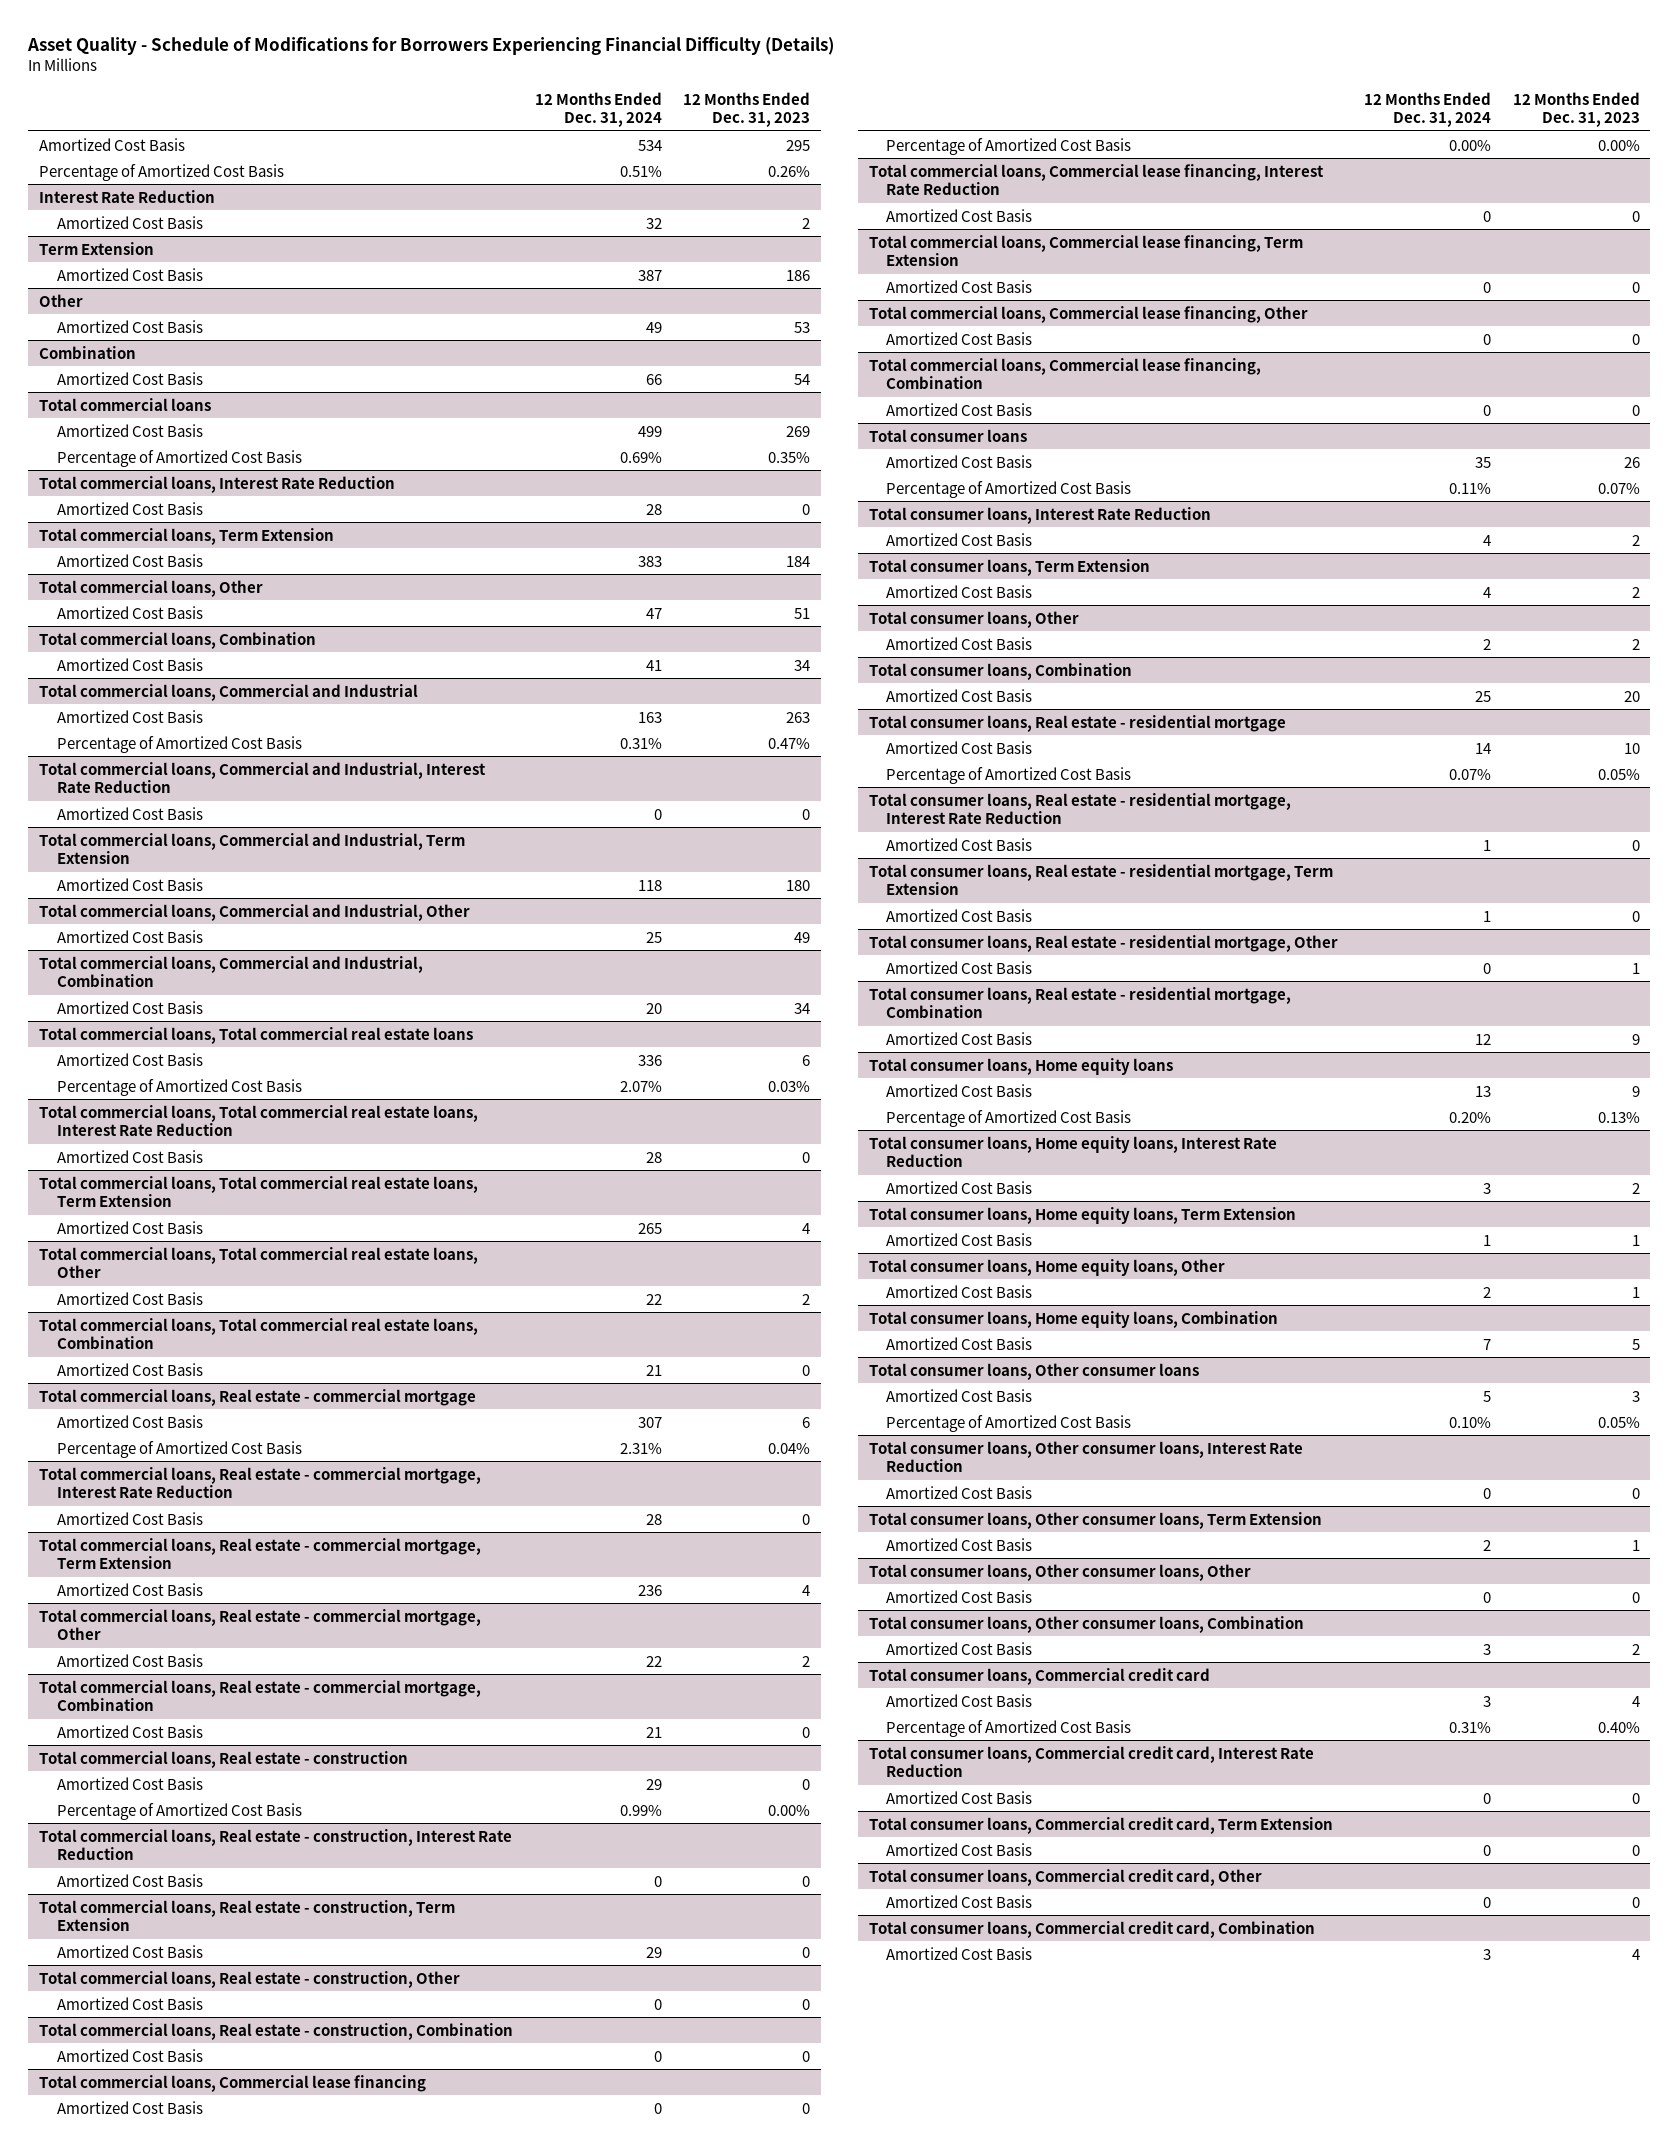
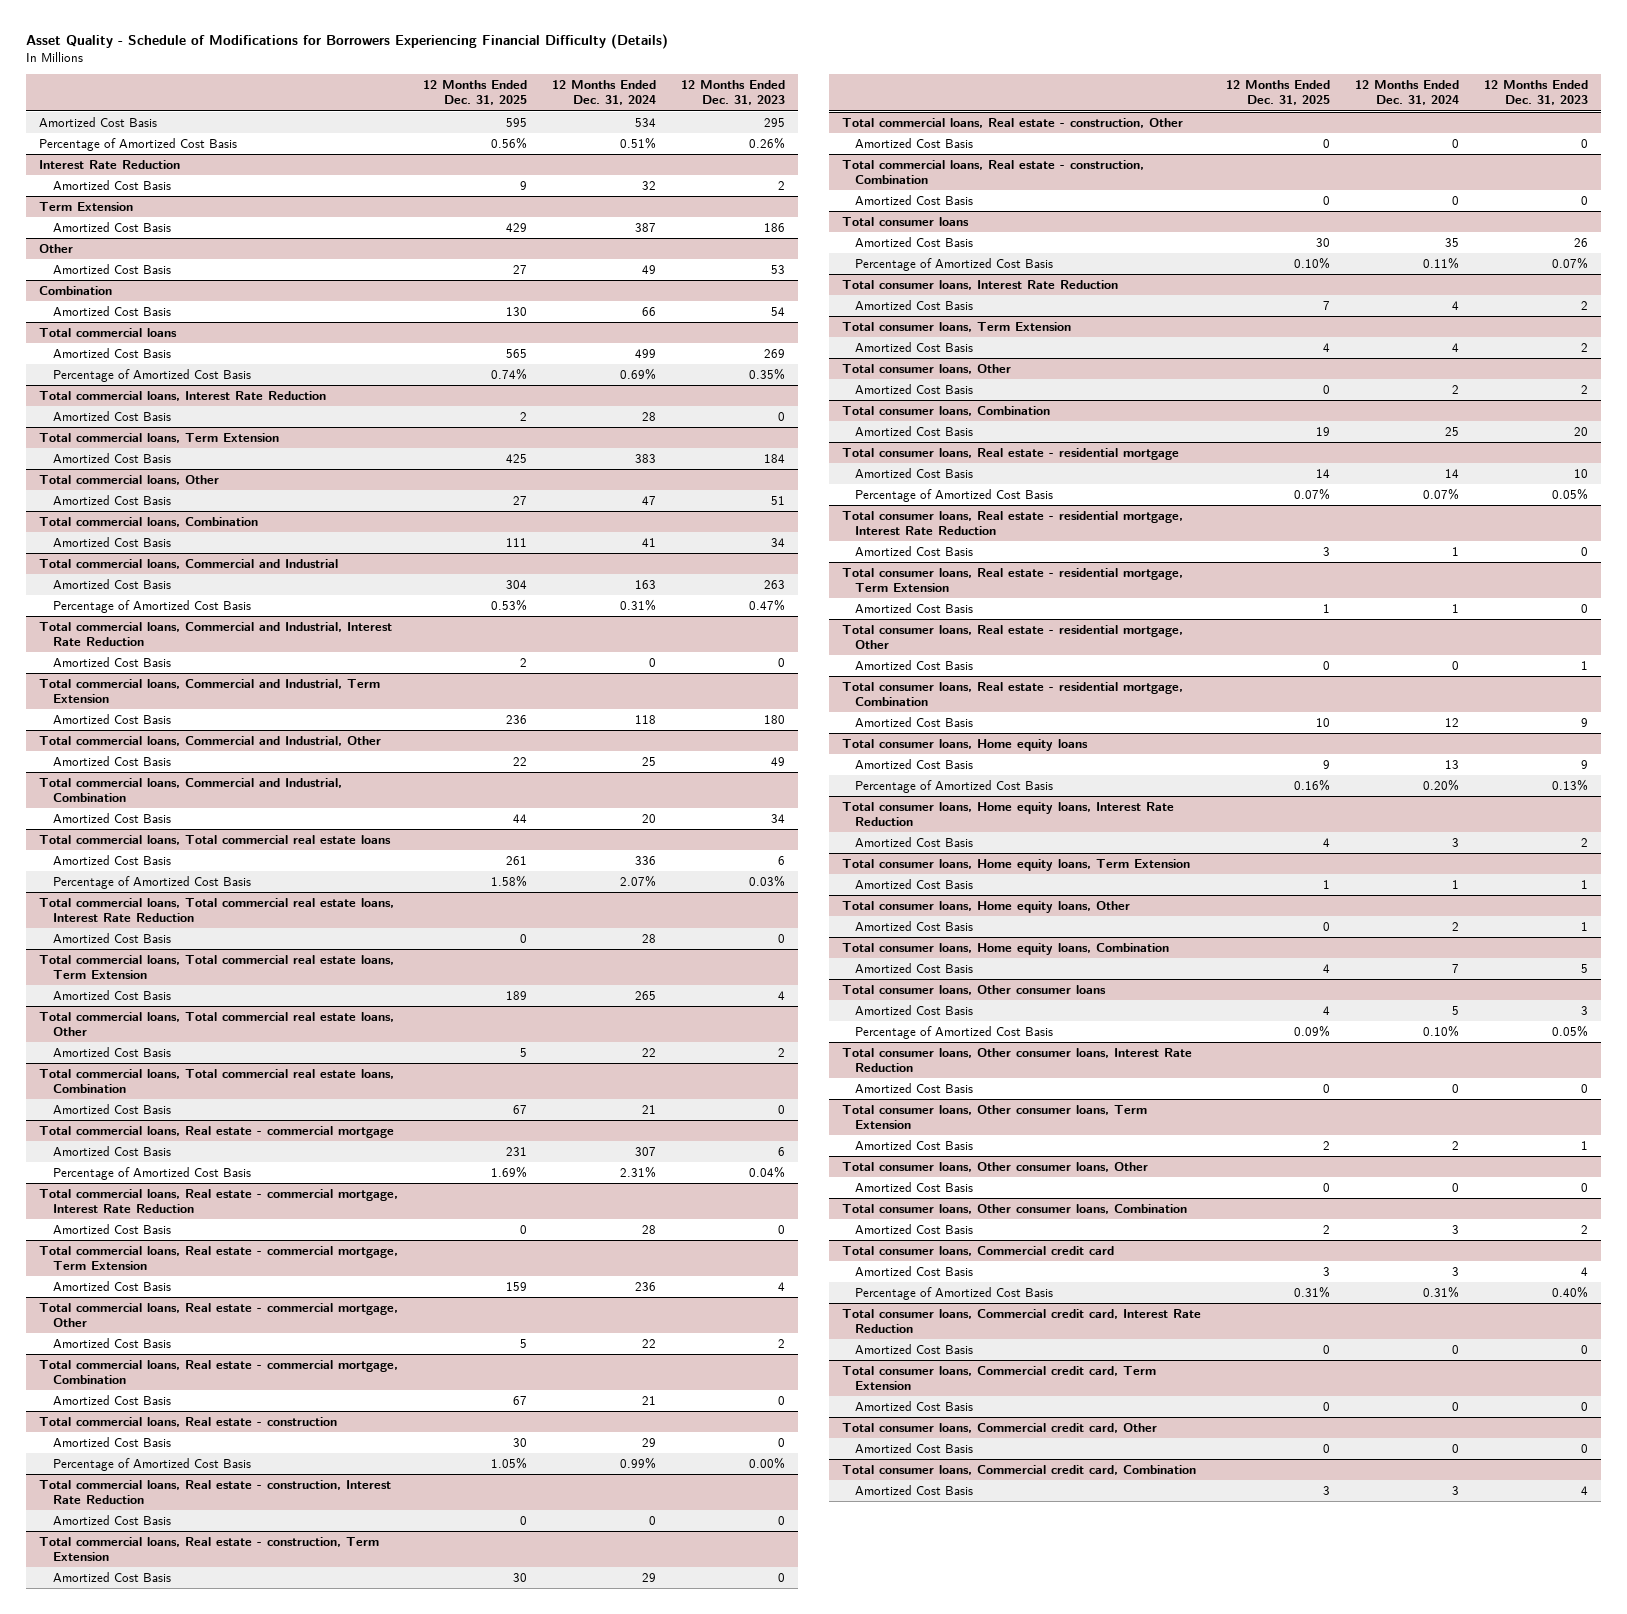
none -> [422,80,527,106] 12 Months Ended Dec. 31, 2025
[39,2074,427,2092] Total commercial loans, Commercial lease financing -> none
[56,2100,203,2114] Amortized Cost Basis -> none
[886,137,1132,155] Percentage of Amortized Cost Basis -> none
[868,163,1324,195] Total commercial loans, Commercial lease financing, Interest Rate Reduction -> none
[886,208,1033,222] Amortized Cost Basis -> none
[868,234,1303,266] Total commercial loans, Commercial lease financing, Term Extension -> none
[886,279,1033,293] Amortized Cost Basis -> none
[868,305,1308,323] Total commercial loans, Commercial lease financing, Other -> none
[886,331,1033,345] Amortized Cost Basis -> none
[868,357,1261,389] Total commercial loans, Commercial lease financing, Combination -> none
[886,402,1033,416] Amortized Cost Basis -> none

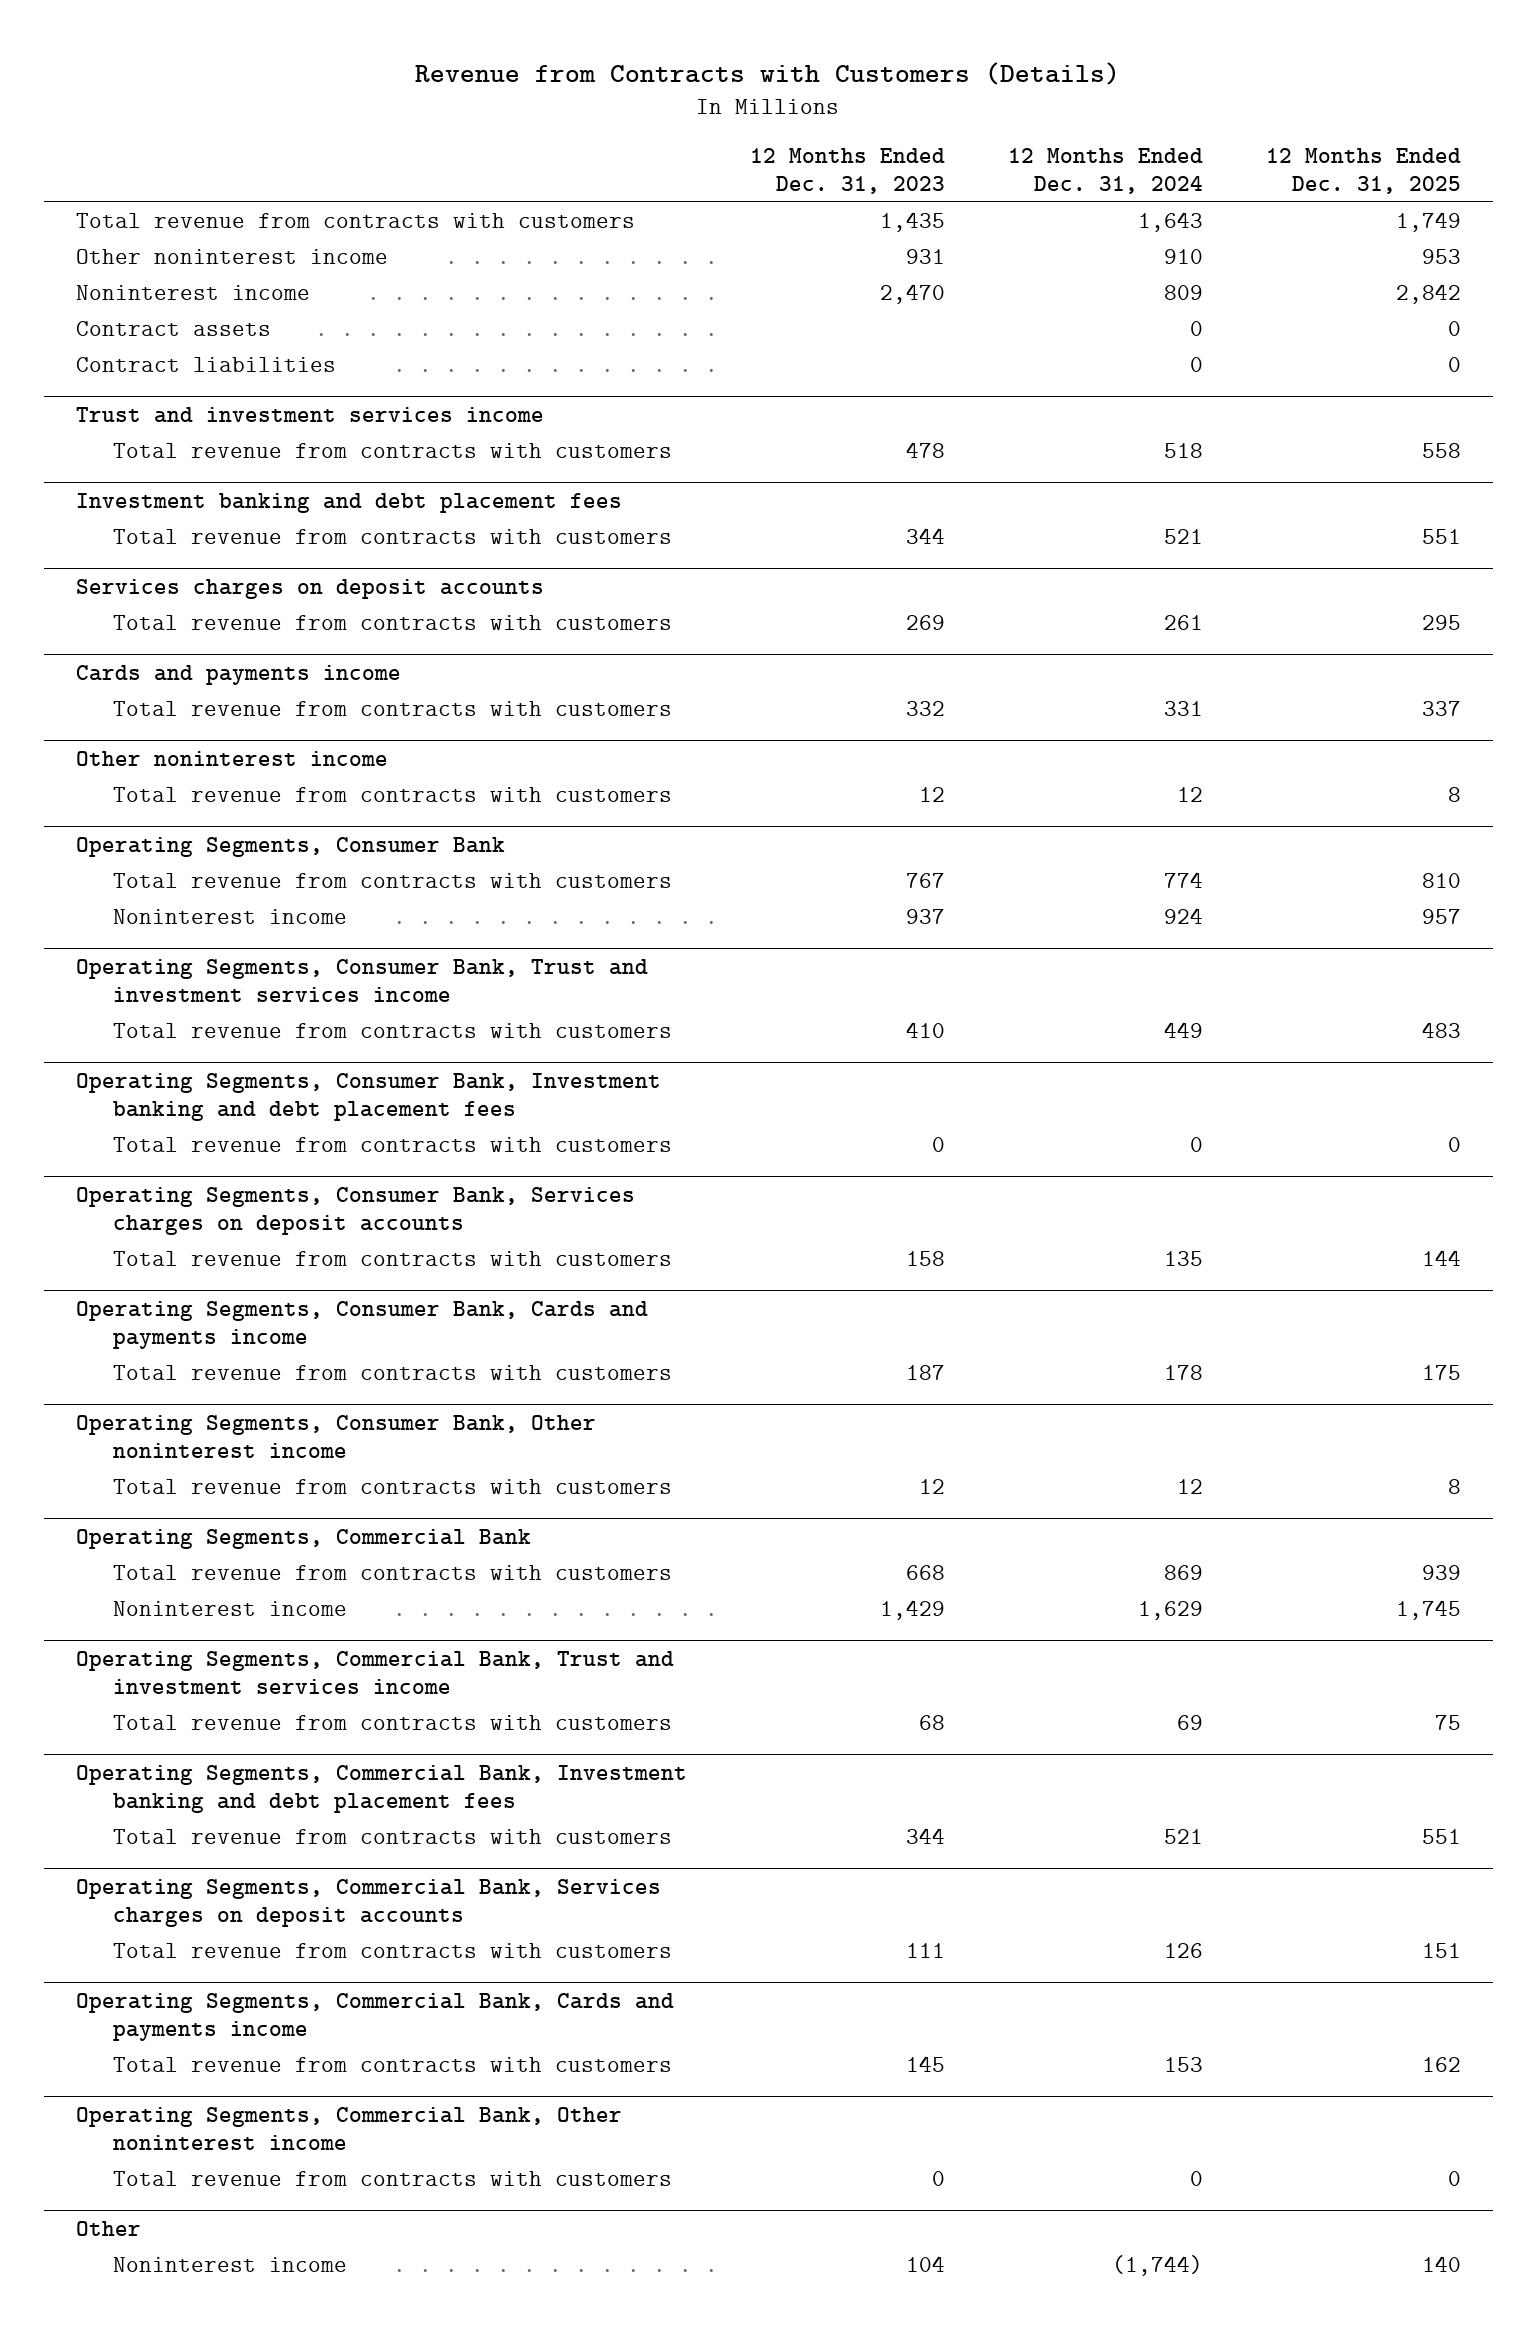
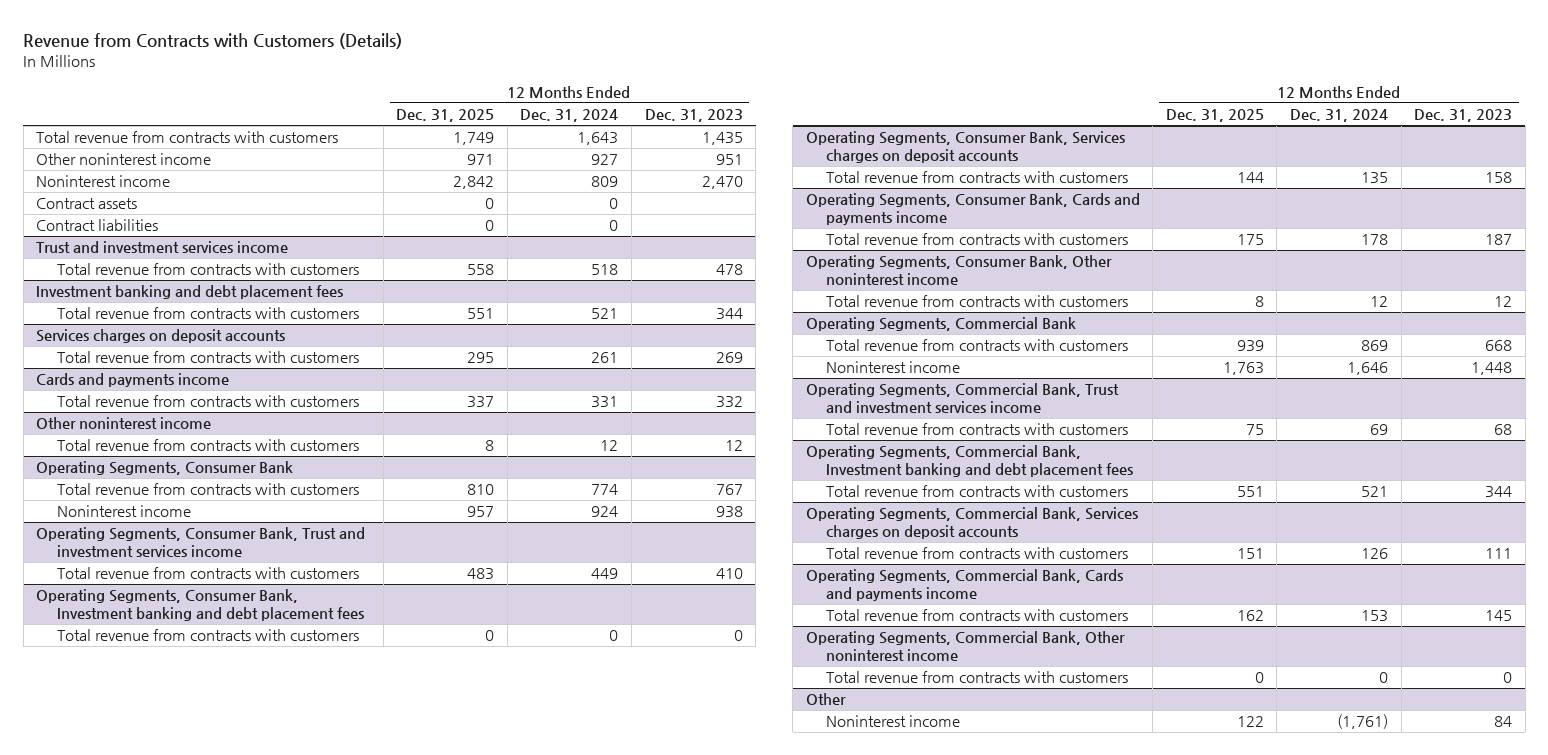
[905,249,945,265] 931 -> [715,154,743,166] 951
[1163,249,1203,265] 910 -> [591,154,619,166] 927
[1421,249,1461,265] 953 -> [467,154,495,166] 971
[905,909,945,925] 937 -> [715,506,743,519] 938
[879,1600,945,1621] 1,429 -> [1471,362,1513,376] 1,448
[1137,1601,1203,1621] 1,629 -> [1347,362,1389,376] 1,646
[1395,1600,1461,1621] 1,745 -> [1222,362,1264,376] 1,763
[905,2256,945,2273] 104 -> [1494,716,1513,728] 84
[1111,2255,1203,2277] (1,744) -> [1337,714,1389,730] (1,761)
[1421,2256,1461,2273] 140 -> [1236,716,1264,728] 122

